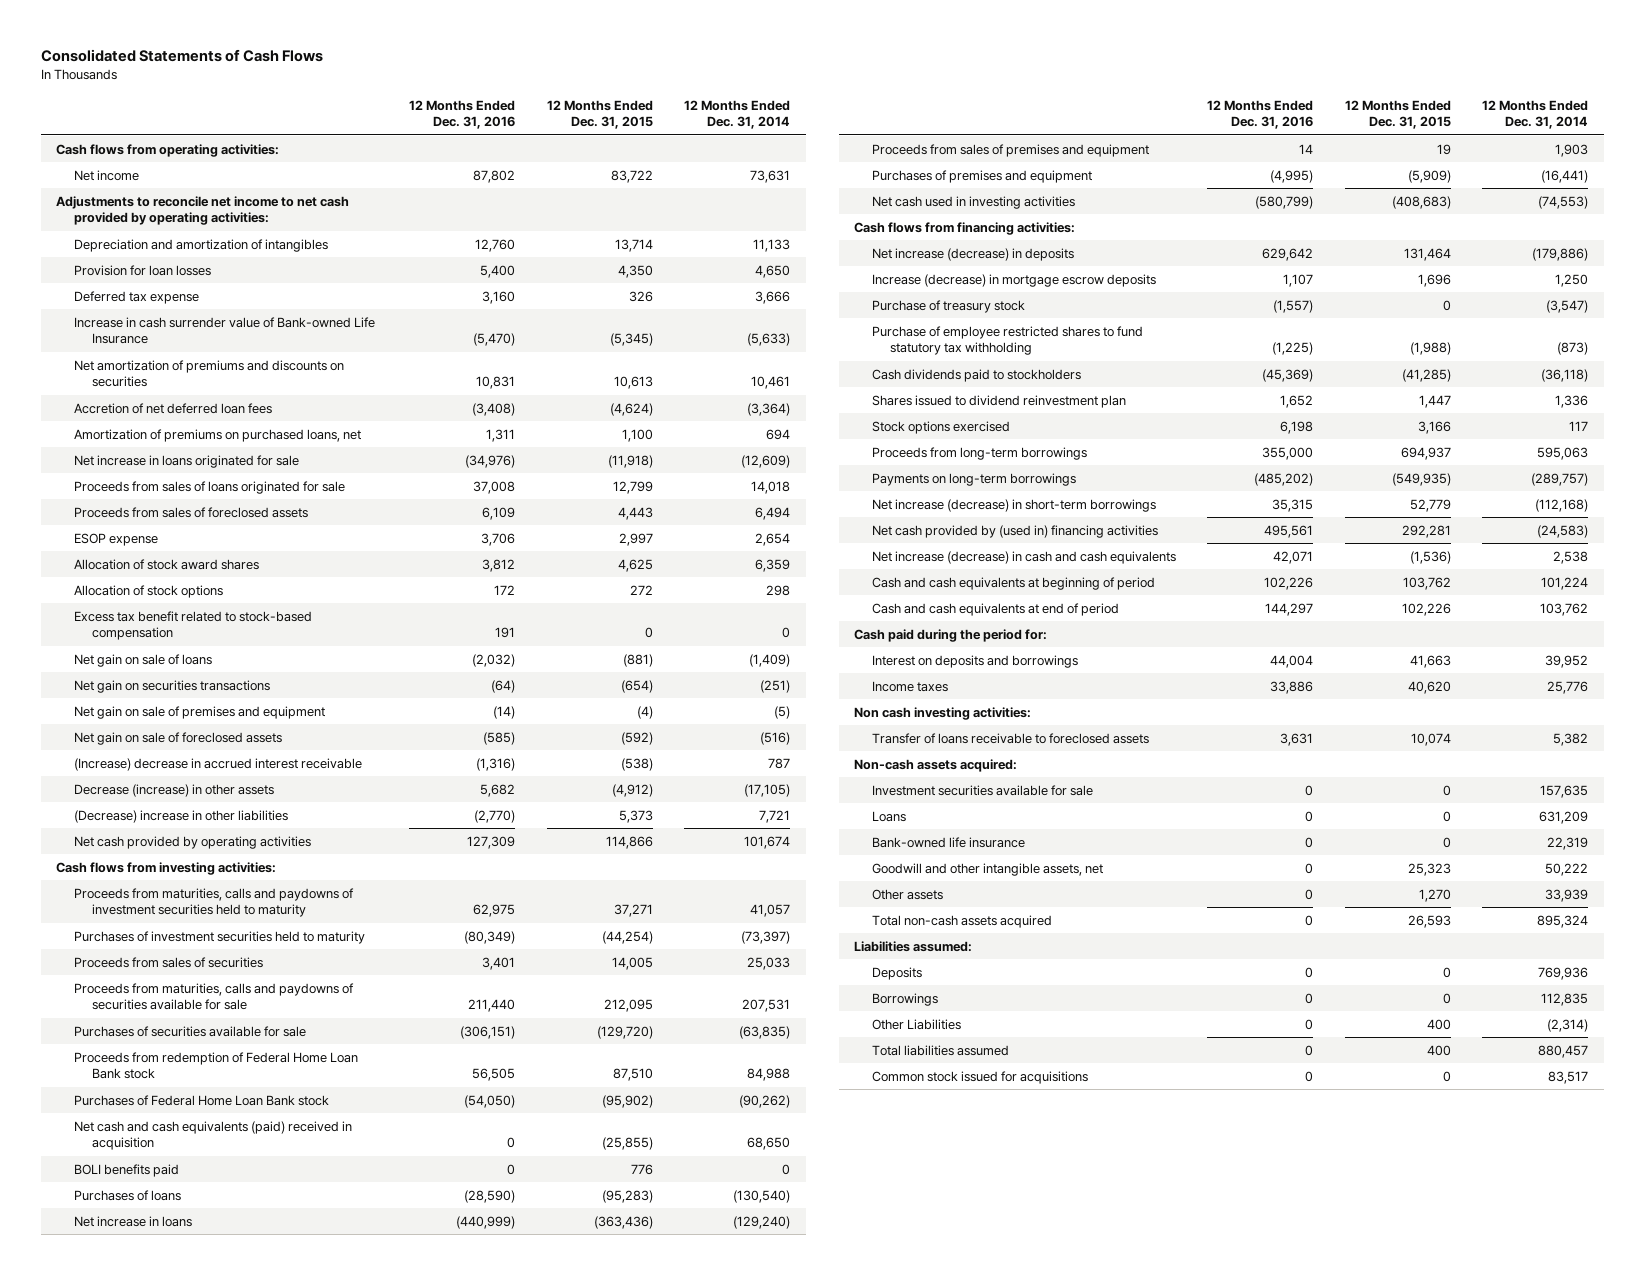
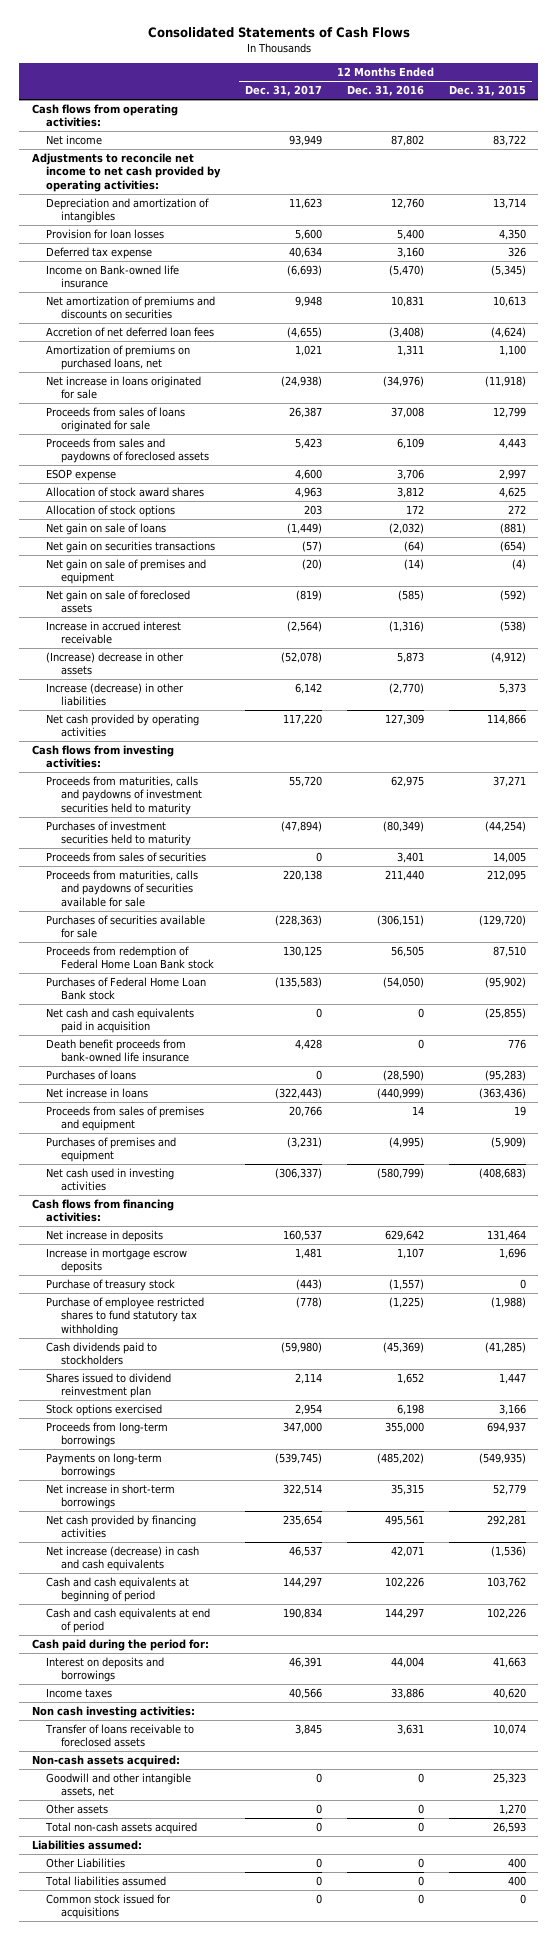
[684,99,791,130] 12 Months Ended Dec. 31, 2014 -> none
none -> [245,85,323,97] Dec. 31, 2017
[74,316,376,345] Increase in cash surrender value of Bank-owned Life Insurance -> [46,265,180,289] Income on Bank-owned life insurance
[74,506,309,518] Proceeds from sales of foreclosed assets -> [46,438,210,464] Proceeds from sales and paydowns of foreclosed assets
[74,610,313,641] Excess tax benefit related to stock-based compensation -> none
[74,757,363,771] (Increase) decrease in accrued interest receivable -> [46,621,182,645] Increase in accrued interest receivable
[74,783,275,797] Decrease (increase) in other assets -> [46,652,185,676] (Increase) decrease in other assets
[480,783,516,797] 5,682 -> [397,652,425,664] 5,873
[74,809,289,823] (Decrease) increase in other liabilities -> [46,683,185,707] Increase (decrease) in other liabilities
[74,1120,353,1151] Net cash and cash equivalents (paid) received in acquisition -> [46,1008,195,1034] Net cash and cash equivalents paid in acquisition
[74,1163,180,1177] BOLI benefits paid -> [46,1039,190,1063] Death benefit proceeds from bank-owned life insurance
[871,247,1074,261] Net increase (decrease) in deposits -> [46,1230,164,1243] Net increase in deposits
[871,273,1156,287] Increase (decrease) in mortgage escrow deposits -> [46,1248,188,1274] Increase in mortgage escrow deposits
[871,498,1156,512] Net increase (decrease) in short-term borrowings -> [46,1484,176,1510] Net increase in short-term borrowings
[871,524,1158,538] Net cash provided by (used in) financing activities -> [46,1515,197,1539] Net cash provided by financing activities
[871,784,1093,796] Investment securities available for sale -> none
[871,810,906,822] Loans -> none
[871,836,1025,848] Bank-owned life insurance -> none
[871,966,922,980] Deposits -> none
[871,992,938,1006] Borrowings -> none

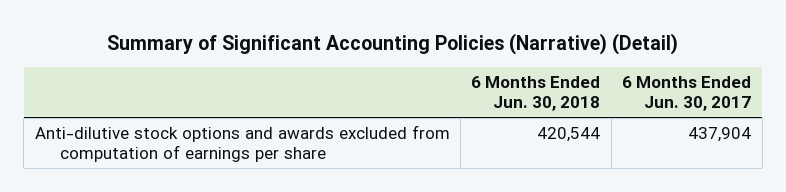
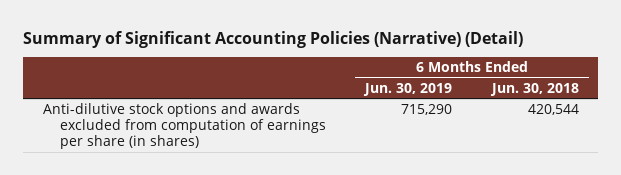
[622,76,752,112] 6 Months Ended Jun. 30, 2017 -> none
none -> [363,82,453,96] Jun. 30, 2019
[34,125,450,163] Anti-dilutive stock options and awards excluded from computation of earnings per share -> [42,103,326,150] Anti-dilutive stock options and awards excluded from computation of earnings per share (in shares)

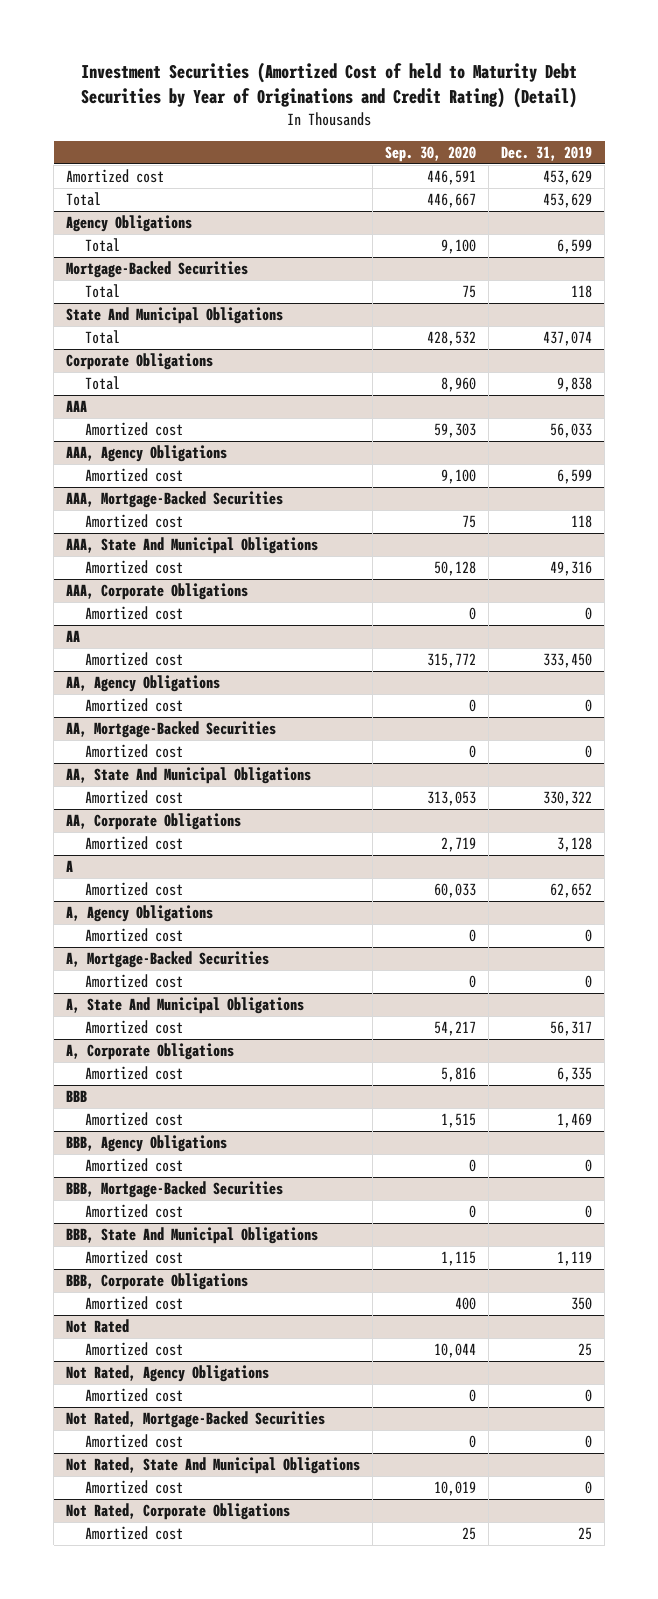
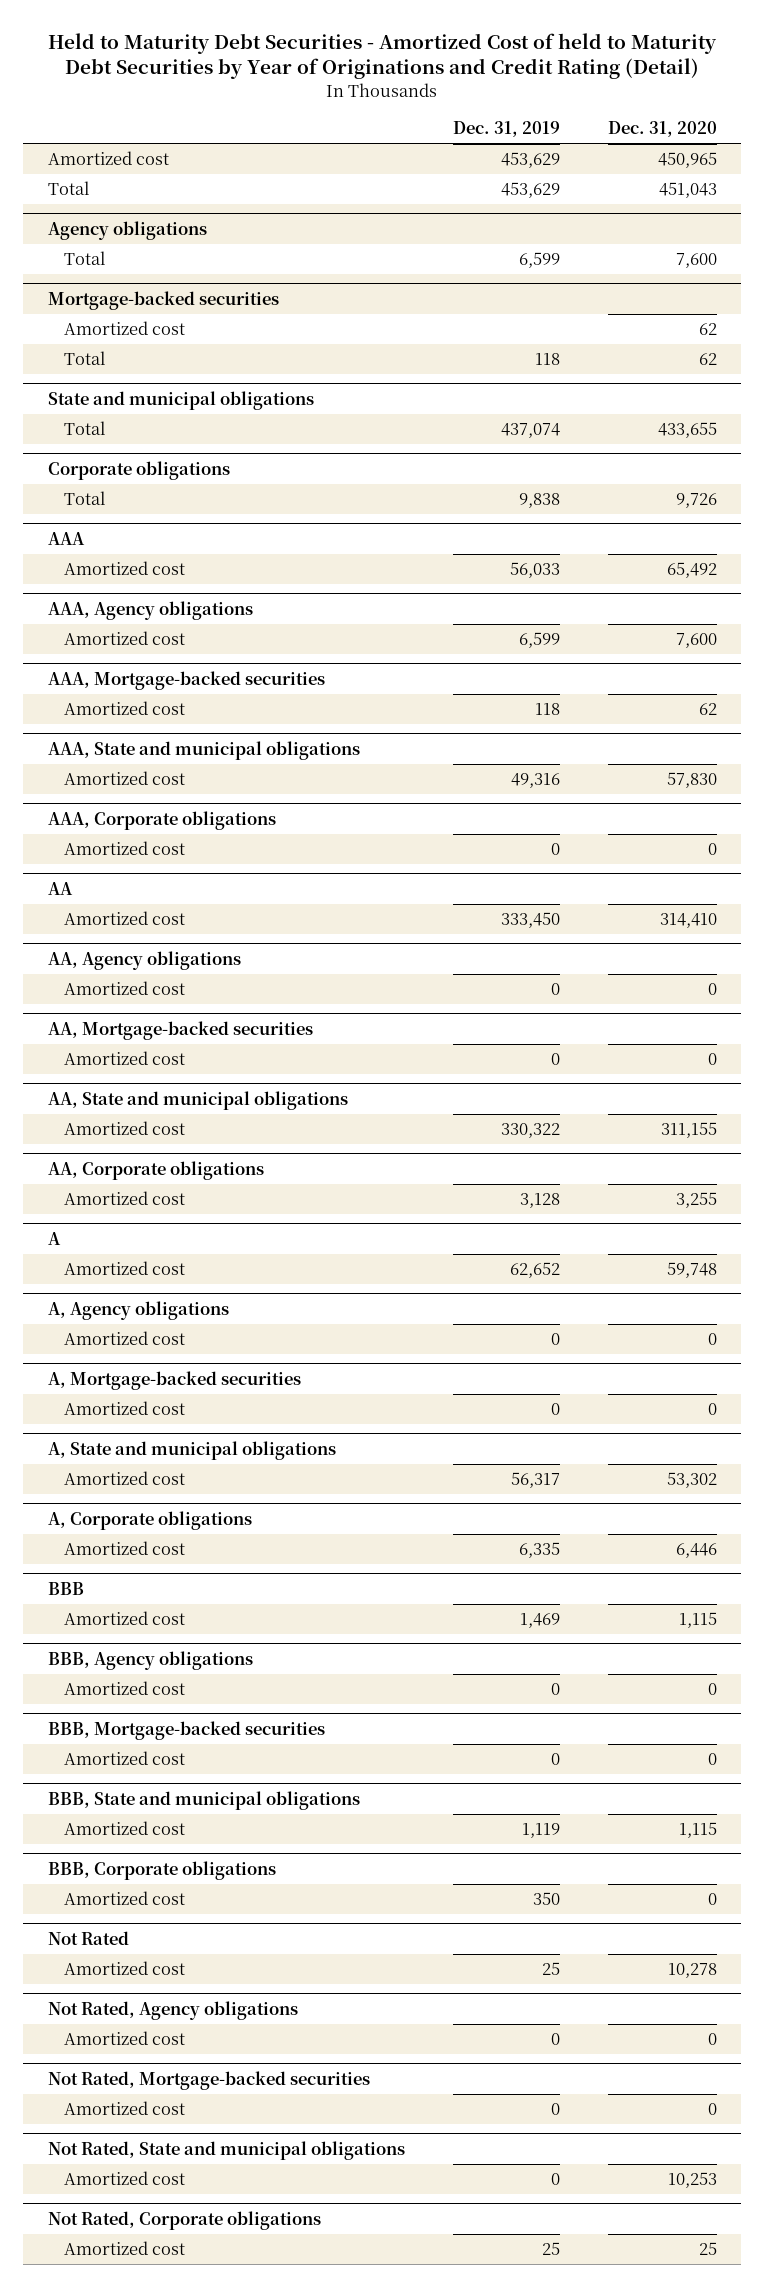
[81,62,578,109] Investment Securities (Amortized Cost of held to Maturity Debt Securities by Year of Originations and Credit Rating) (Detail) -> [48,32,718,80] Held to Maturity Debt Securities - Amortized Cost of held to Maturity Debt Securities by Year of Originations and Credit Rating (Detail)
[385,145,477,162] Sep. 30, 2020 -> none
none -> [608,121,718,138] Dec. 31, 2020
[66,215,193,233] Agency Obligations -> [47,220,207,240] Agency obligations
[66,261,249,279] Mortgage-Backed Securities -> [47,290,279,310] Mortgage-backed securities
none -> [63,321,185,336] Amortized cost
[66,307,284,325] State And Municipal Obligations -> [47,390,314,410] State and municipal obligations
[66,353,214,371] Corporate Obligations -> [47,460,230,480] Corporate obligations
[66,445,228,463] AAA, Agency Obligations -> [47,600,253,620] AAA, Agency obligations
[66,491,284,509] AAA, Mortgage-Backed Securities -> [47,670,325,690] AAA, Mortgage-backed securities
[66,537,319,555] AAA, State And Municipal Obligations -> [47,740,360,760] AAA, State and municipal obligations
[66,583,249,601] AAA, Corporate Obligations -> [47,810,276,830] AAA, Corporate obligations
[66,675,221,693] AA, Agency Obligations -> [47,950,241,970] AA, Agency obligations
[66,721,277,739] AA, Mortgage-Backed Securities -> [47,1020,313,1040] AA, Mortgage-backed securities
[66,767,312,785] AA, State And Municipal Obligations -> [47,1090,348,1110] AA, State and municipal obligations
[66,813,242,831] AA, Corporate Obligations -> [47,1160,264,1180] AA, Corporate obligations
[66,905,214,923] A, Agency Obligations -> [47,1300,229,1320] A, Agency obligations
[66,951,270,969] A, Mortgage-Backed Securities -> [47,1370,301,1390] A, Mortgage-backed securities
[66,997,305,1015] A, State And Municipal Obligations -> [47,1440,336,1460] A, State and municipal obligations
[66,1043,235,1061] A, Corporate Obligations -> [47,1510,252,1530] A, Corporate obligations
[66,1135,228,1153] BBB, Agency Obligations -> [47,1650,253,1670] BBB, Agency obligations
[66,1181,284,1199] BBB, Mortgage-Backed Securities -> [47,1720,325,1740] BBB, Mortgage-backed securities
[66,1227,319,1245] BBB, State And Municipal Obligations -> [47,1790,360,1810] BBB, State and municipal obligations
[66,1273,249,1291] BBB, Corporate Obligations -> [47,1860,276,1880] BBB, Corporate obligations
[66,1365,270,1383] Not Rated, Agency Obligations -> [47,2000,298,2020] Not Rated, Agency obligations
[66,1411,326,1429] Not Rated, Mortgage-Backed Securities -> [47,2070,370,2090] Not Rated, Mortgage-backed securities
[66,1457,361,1475] Not Rated, State And Municipal Obligations -> [47,2140,405,2160] Not Rated, State and municipal obligations
[66,1503,291,1521] Not Rated, Corporate Obligations -> [47,2210,321,2230] Not Rated, Corporate obligations

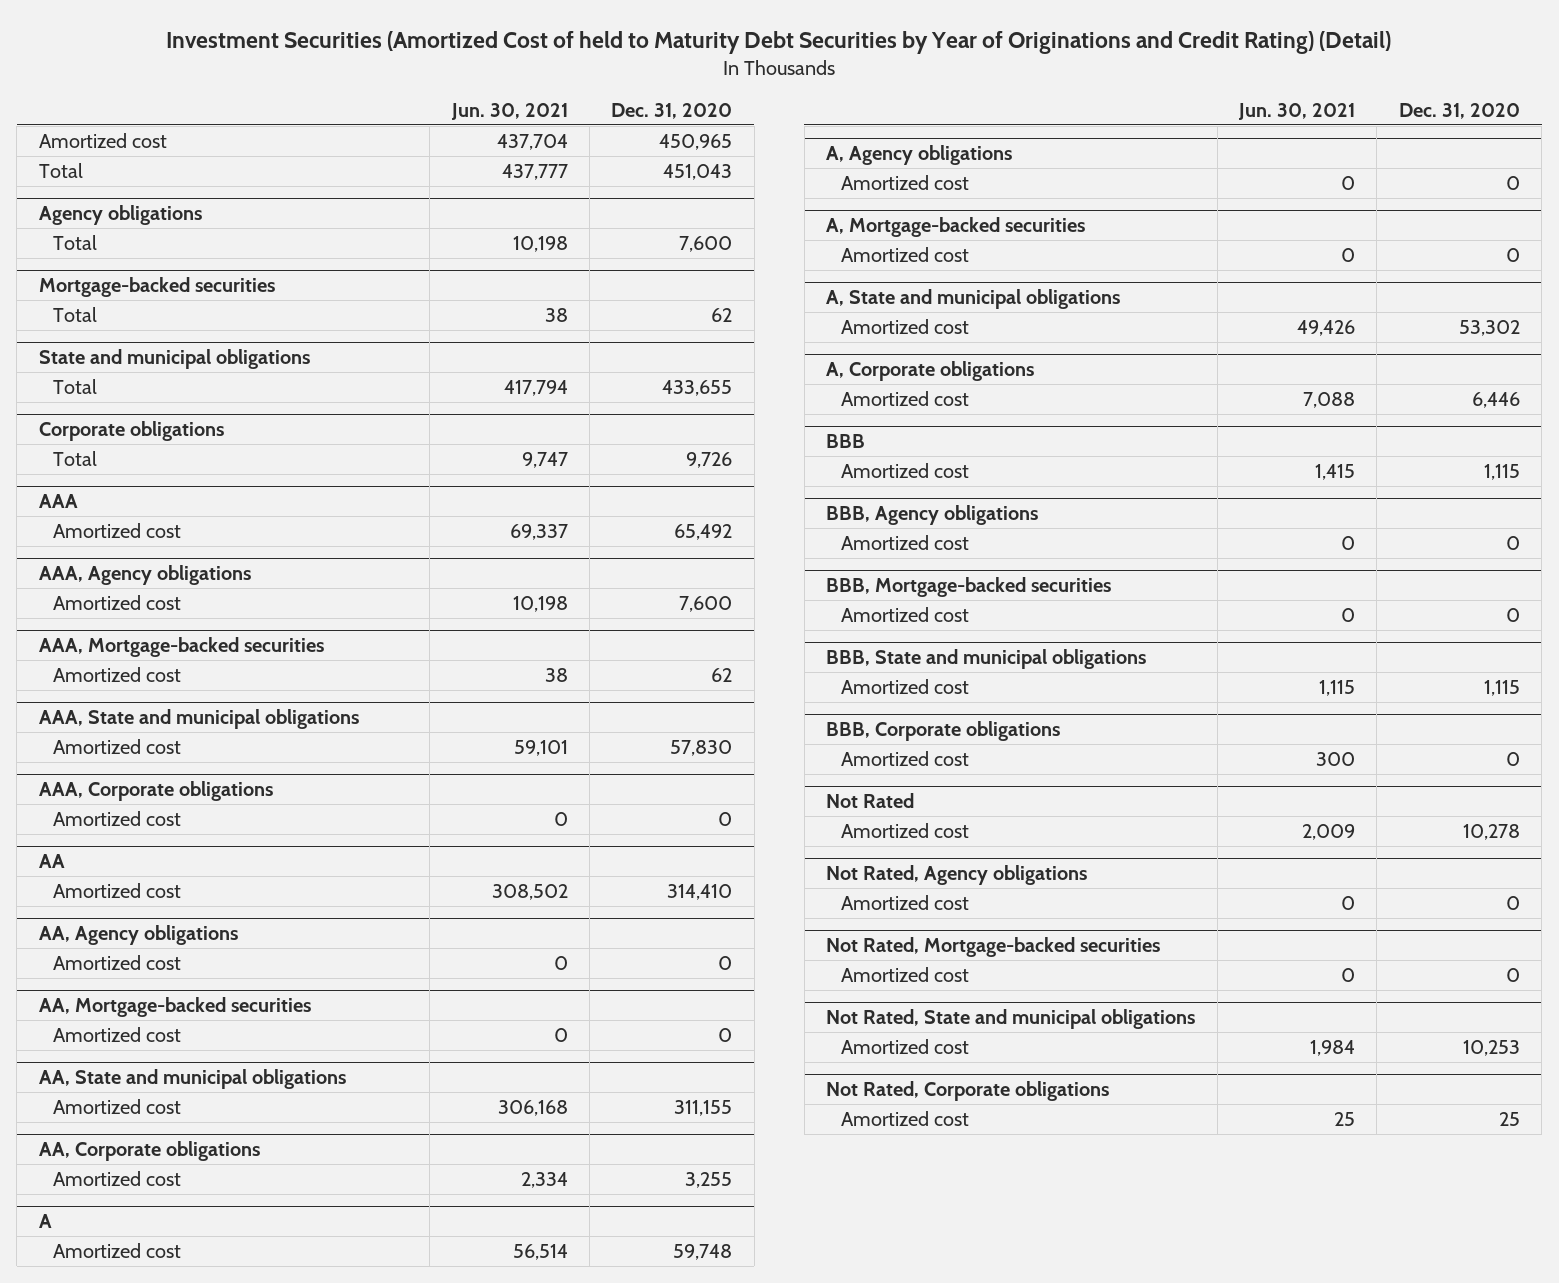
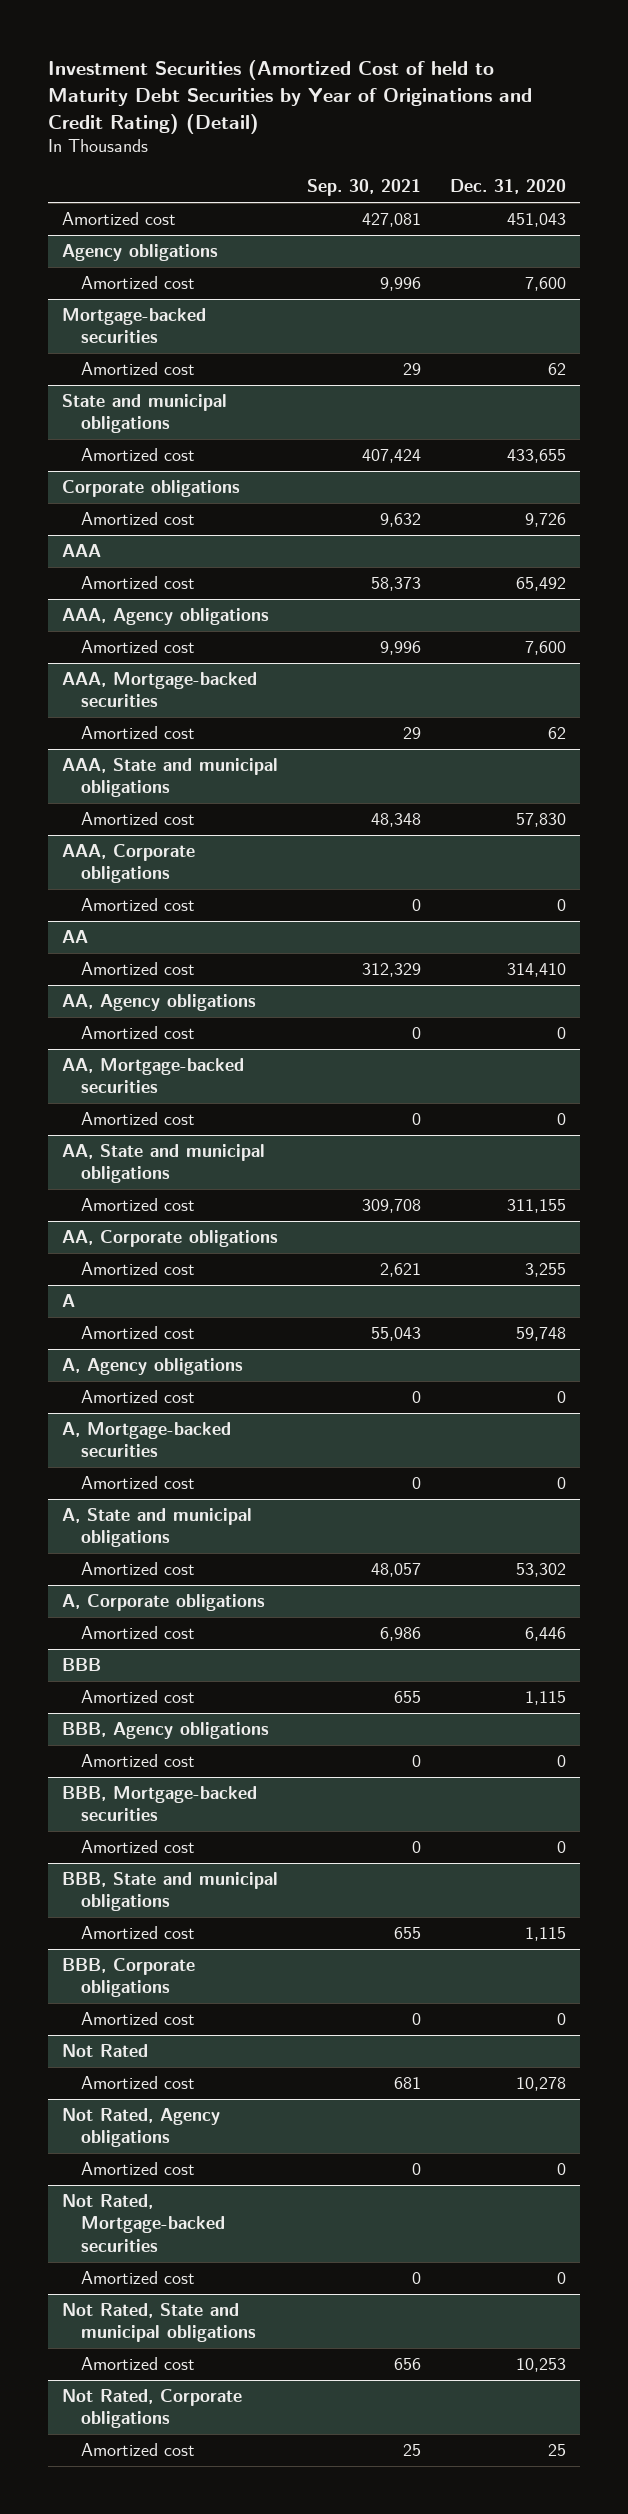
[450,102,568,120] Jun. 30, 2021 -> none
none -> [306,179,421,197] Sep. 30, 2021
[38,162,83,178] Total -> none
[659,133,733,150] 450,965 -> [506,213,566,228] 451,043
[53,234,98,250] Total -> none
none -> [81,276,196,290] Amortized cost
[53,306,98,322] Total -> none
none -> [81,362,196,376] Amortized cost
[53,378,98,394] Total -> [81,448,196,462] Amortized cost
[53,450,98,466] Total -> [81,512,196,526] Amortized cost

